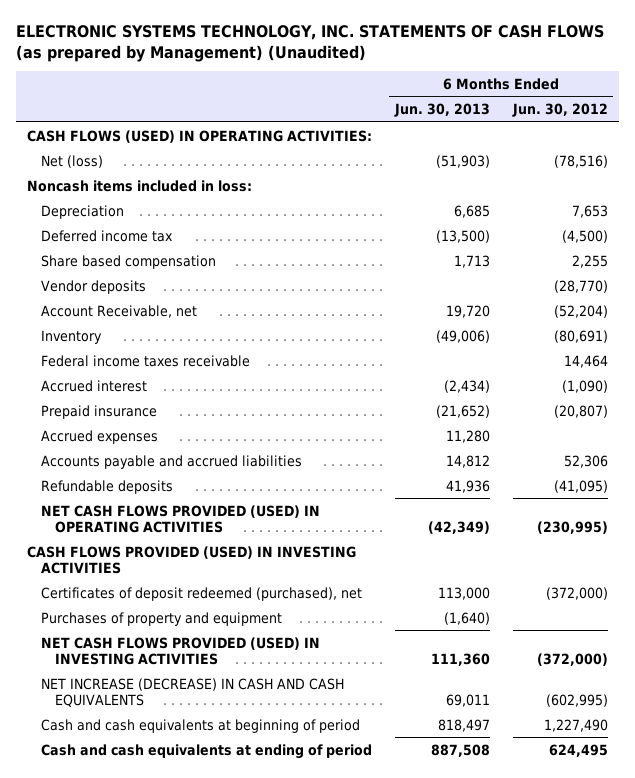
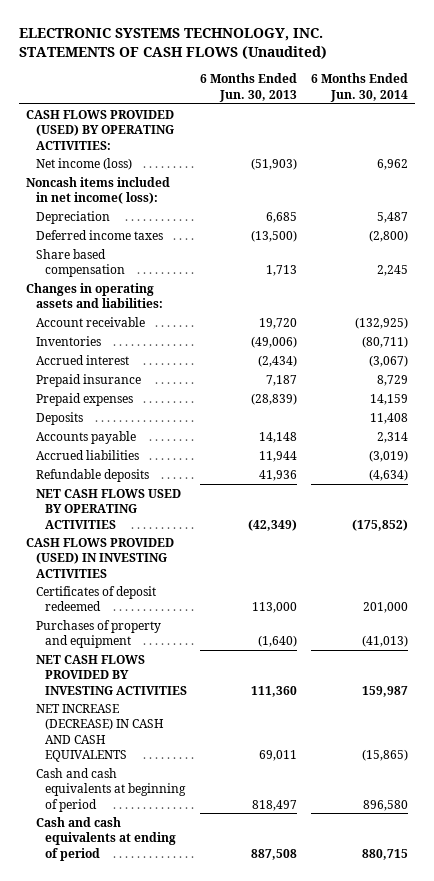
[15,24,604,62] ELECTRONIC SYSTEMS TECHNOLOGY, INC. STATEMENTS OF CASH FLOWS (as prepared by Management) (Unaudited) -> [19,28,328,60] ELECTRONIC SYSTEMS TECHNOLOGY, INC. STATEMENTS OF CASH FLOWS (Unaudited)
[511,103,608,118] Jun. 30, 2012 -> none
none -> [310,73,408,102] 6 Months Ended Jun. 30, 2014
[27,129,373,143] CASH FLOWS (USED) IN OPERATING ACTIVITIES: -> [26,109,175,150] CASH FLOWS PROVIDED (USED) BY OPERATING ACTIVITIES:
[40,154,103,168] Net (loss) -> [35,157,132,170] Net income (loss)
[27,179,253,192] Noncash items included in loss: -> [26,176,171,205] Noncash items included in net income( loss):
[40,229,173,242] Deferred income tax -> [35,229,163,240] Deferred income taxes
[40,279,146,294] Vendor deposits -> none
[40,354,250,367] Federal income taxes receivable -> none
none -> [26,282,163,309] Changes in operating assets and liabilities:
[40,304,197,318] Account Receivable, net -> [35,316,145,327] Account receivable
[40,329,102,344] Inventory -> [35,335,101,346] Inventories
[40,454,302,469] Accounts payable and accrued liabilities -> none
[435,404,490,418] (21,652) -> [266,374,298,386] 7,187
none -> [35,392,133,406] Prepaid expenses
none -> [35,411,83,425] Deposits
none -> [35,430,136,444] Accounts payable
[40,429,158,444] Accrued expenses -> [35,449,139,460] Accrued liabilities
[445,429,490,443] 11,280 -> [259,450,298,462] 11,944
[40,504,320,533] NET CASH FLOWS PROVIDED (USED) IN OPERATING ACTIVITIES -> [35,488,181,529] NET CASH FLOWS USED BY OPERATING ACTIVITIES
[40,586,362,601] Certificates of deposit redeemed (purchased), net -> [35,585,156,612] Certificates of deposit redeemed
[40,636,320,665] NET CASH FLOWS PROVIDED (USED) IN INVESTING ACTIVITIES -> [35,654,187,695] NET CASH FLOWS PROVIDED BY INVESTING ACTIVITIES

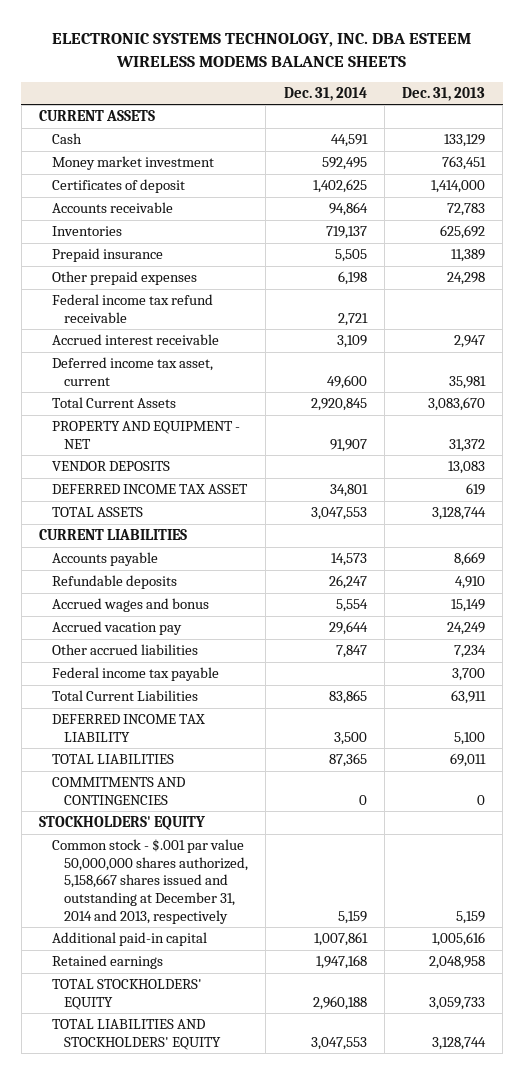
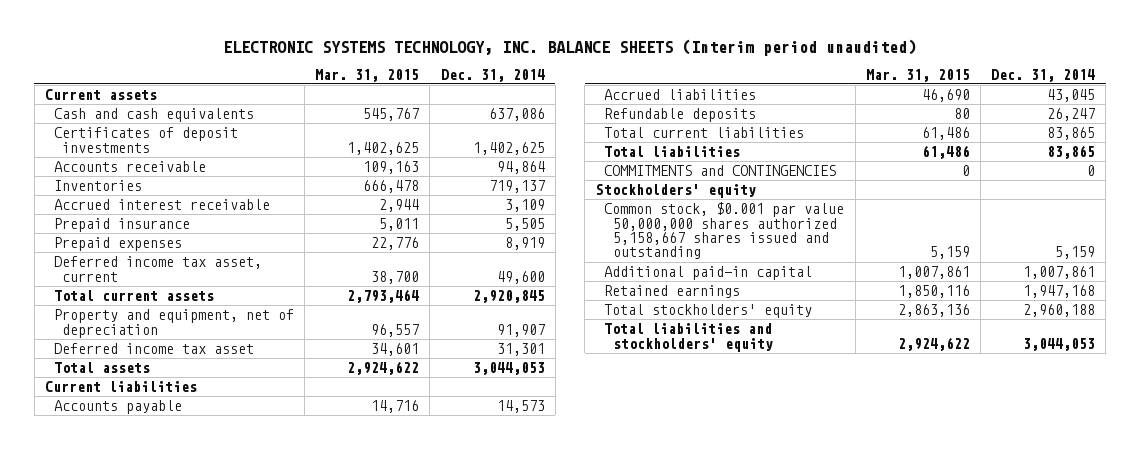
[52,33,472,68] ELECTRONIC SYSTEMS TECHNOLOGY, INC. DBA ESTEEM WIRELESS MODEMS BALANCE SHEETS -> [223,38,917,56] ELECTRONIC SYSTEMS TECHNOLOGY, INC. BALANCE SHEETS (Interim period unaudited)
[402,87,486,102] Dec. 31, 2013 -> none
none -> [315,68,420,82] Mar. 31, 2015
[51,133,82,145] Cash -> none
[51,156,214,171] Money market investment -> none
[39,110,156,122] CURRENT ASSETS -> [45,89,158,101] Current assets
none -> [53,108,254,123] Cash and cash equivalents
[51,179,185,194] Certificates of deposit -> [53,127,238,153] Certificates of deposit investments
[51,271,197,286] Other prepaid expenses -> none
[51,294,213,323] Federal income tax refund receivable -> none
[51,248,163,263] Prepaid insurance -> [53,218,190,233] Prepaid insurance
none -> [53,237,182,252] Prepaid expenses
[51,461,170,472] VENDOR DEPOSITS -> none
[51,397,176,409] Total Current Assets -> [53,290,214,302] Total current assets
[51,421,240,449] PROPERTY AND EQUIPMENT - NET -> [53,309,294,338] Property and equipment, net of depreciation
[51,484,248,495] DEFERRED INCOME TAX ASSET -> [53,343,254,355] Deferred income tax asset
[329,484,368,498] 34,801 -> [496,343,545,357] 31,301
[51,507,143,518] TOTAL ASSETS -> [53,362,150,374] Total assets
[310,507,367,521] 3,047,553 -> [472,362,545,376] 3,044,053
[39,529,188,541] CURRENT LIABILITIES -> [45,381,198,393] Current liabilities
none -> [604,89,757,101] Accrued liabilities
[51,598,209,613] Accrued wages and bonus -> none
[51,621,182,636] Accrued vacation pay -> none
[51,644,198,656] Other accrued liabilities -> none
[51,667,219,682] Federal income tax payable -> none
[51,714,205,742] DEFERRED INCOME TAX LIABILITY -> none
[51,690,198,702] Total Current Liabilities -> [604,127,805,139] Total current liabilities
[51,754,174,765] TOTAL LIABILITIES -> [604,146,741,158] Total liabilities
[328,753,367,768] 87,365 -> [1047,145,1096,160] 83,865
[51,777,185,805] COMMITMENTS AND CONTINGENCIES -> [604,165,837,177] COMMITMENTS and CONTINGENCIES
[39,816,206,831] STOCKHOLDERS' EQUITY -> [595,184,756,199] Stockholders' equity
[51,839,249,924] Common stock - $.001 par value 50,000,000 shares authorized, 5,158,667 shares issued and outstanding at December 31, 2014 and 2013, respectively -> [604,202,845,260] Common stock, $0.001 par value 50,000,000 shares authorized 5,158,667 shares issued and outstanding
[51,979,202,1010] TOTAL STOCKHOLDERS' EQUITY -> [604,304,813,319] Total stockholders' equity
[51,1019,222,1050] TOTAL LIABILITIES AND STOCKHOLDERS' EQUITY -> [604,323,773,352] Total liabilities and stockholders' equity
[310,1036,367,1050] 3,047,553 -> [1023,337,1096,351] 3,044,053

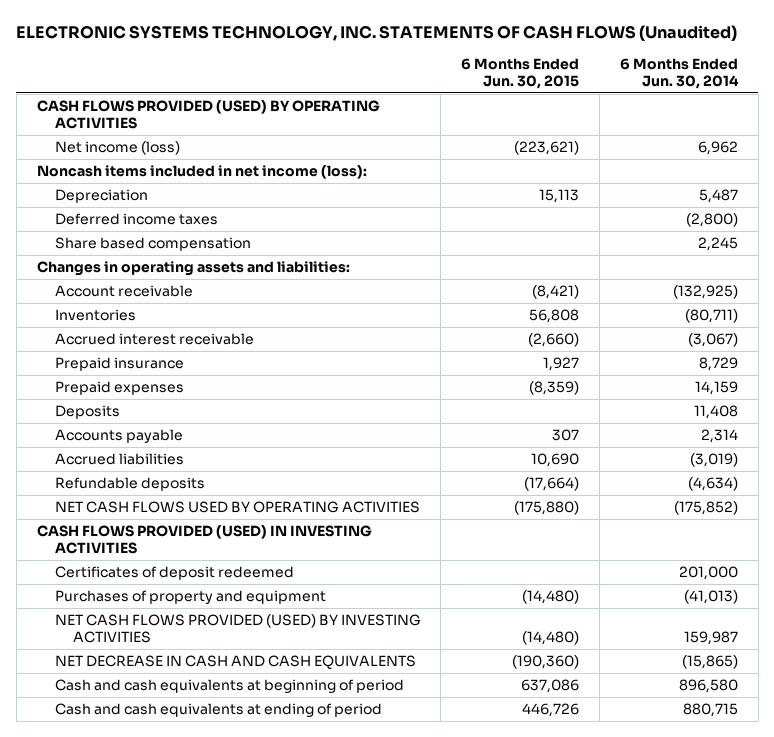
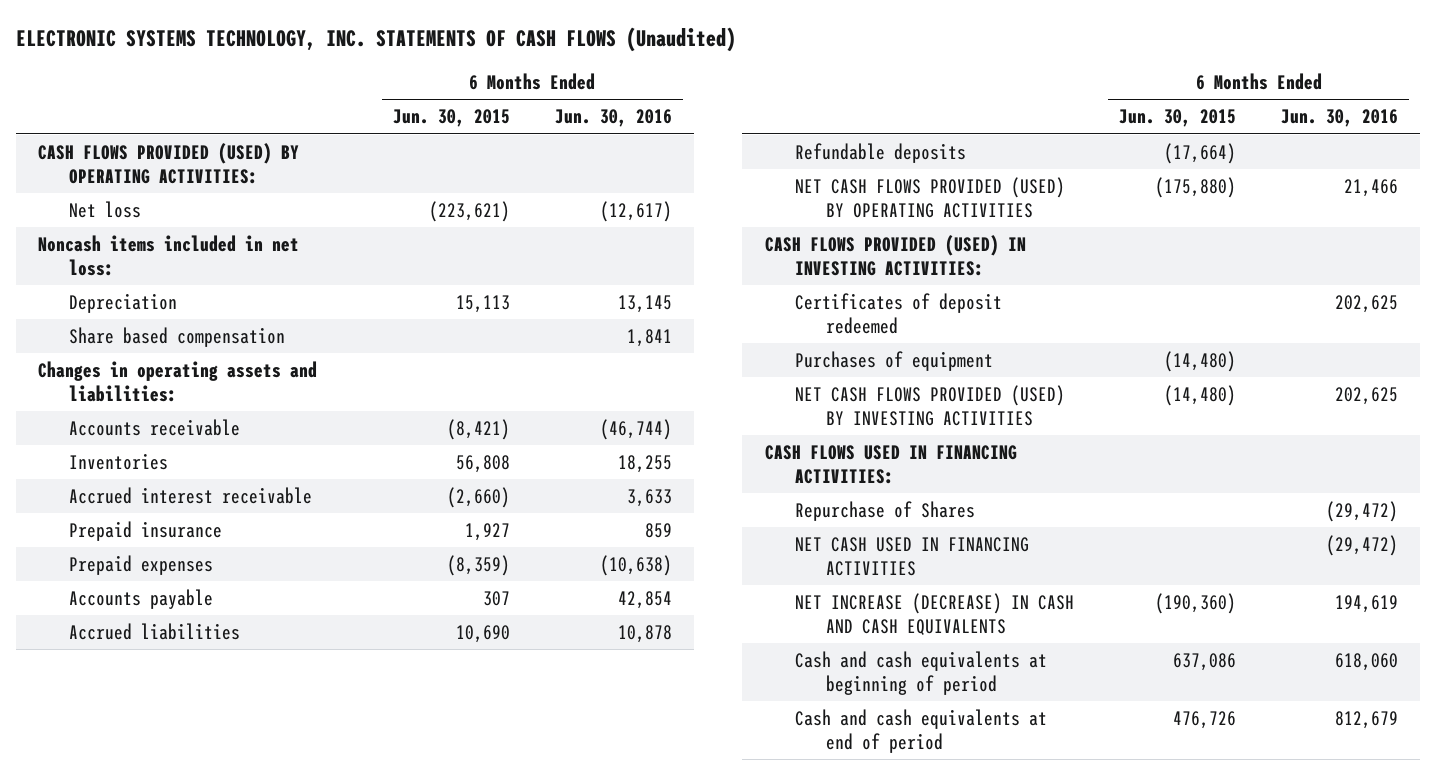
[619,58,739,89] 6 Months Ended Jun. 30, 2014 -> none
none -> [554,109,672,128] Jun. 30, 2016
[36,100,380,129] CASH FLOWS PROVIDED (USED) BY OPERATING ACTIVITIES -> [38,142,300,184] CASH FLOWS PROVIDED (USED) BY OPERATING ACTIVITIES:
[54,141,180,156] Net income (loss) -> [69,200,142,218] Net loss
[36,165,367,180] Noncash items included in net income (loss): -> [38,234,300,276] Noncash items included in net loss:
[54,213,218,226] Deferred income taxes -> none
[54,285,193,298] Account receivable -> [69,418,241,436] Accounts receivable
[54,405,120,420] Deposits -> none
[54,501,420,514] NET CASH FLOWS USED BY OPERATING ACTIVITIES -> [795,176,1066,218] NET CASH FLOWS PROVIDED (USED) BY OPERATING ACTIVITIES
[36,525,372,554] CASH FLOWS PROVIDED (USED) IN INVESTING ACTIVITIES -> [764,234,1026,276] CASH FLOWS PROVIDED (USED) IN INVESTING ACTIVITIES:
[54,590,326,605] Purchases of property and equipment -> [795,350,994,371] Purchases of equipment
none -> [764,444,1017,484] CASH FLOWS USED IN FINANCING ACTIVITIES:
none -> [795,500,976,521] Repurchase of Shares
none -> [795,536,1030,576] NET CASH USED IN FINANCING ACTIVITIES
[54,655,416,670] NET DECREASE IN CASH AND CASH EQUIVALENTS -> [795,592,1075,636] NET INCREASE (DECREASE) IN CASH AND CASH EQUIVALENTS
[54,703,382,718] Cash and cash equivalents at ending of period -> [795,708,1048,753] Cash and cash equivalents at end of period
[522,703,580,718] 446,726 -> [1173,710,1237,729] 476,726

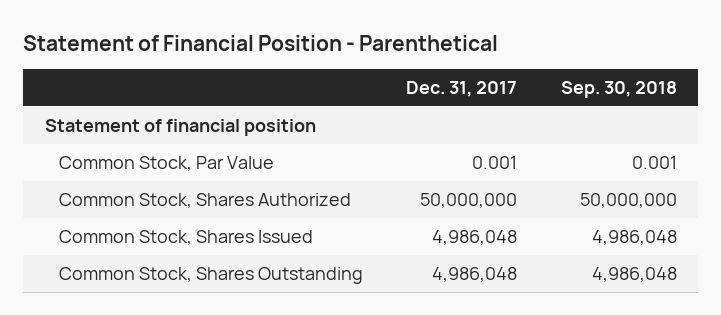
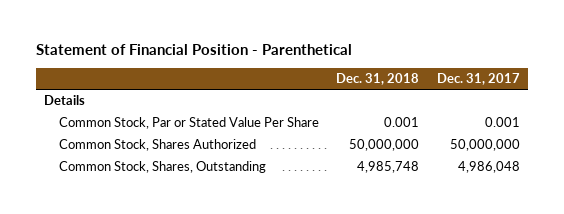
[560,81,677,99] Sep. 30, 2018 -> none
none -> [336,73,420,86] Dec. 31, 2018
[44,119,316,137] Statement of financial position -> none
none -> [44,95,86,106] Details
[58,156,274,172] Common Stock, Par Value -> [58,117,319,130] Common Stock, Par or Stated Value Per Share
[58,230,313,246] Common Stock, Shares Issued -> none
[58,267,363,285] Common Stock, Shares Outstanding -> [58,161,266,174] Common Stock, Shares, Outstanding

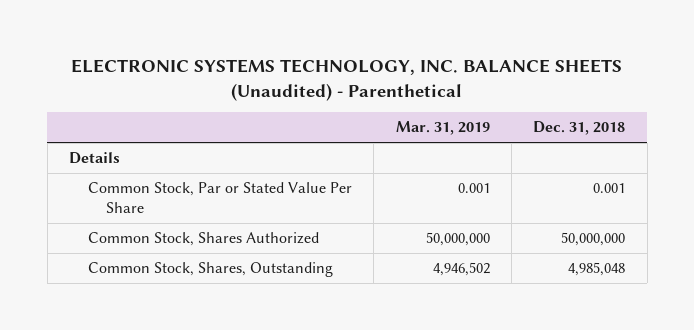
[35,44,352,56] Statement of Financial Position - Parenthetical -> [71,58,623,101] ELECTRONIC SYSTEMS TECHNOLOGY, INC. BALANCE SHEETS (Unaudited) - Parenthetical
[436,73,520,86] Dec. 31, 2017 -> none
none -> [395,121,490,136] Mar. 31, 2019
[357,161,420,174] 4,985,748 -> [568,262,626,277] 4,985,048

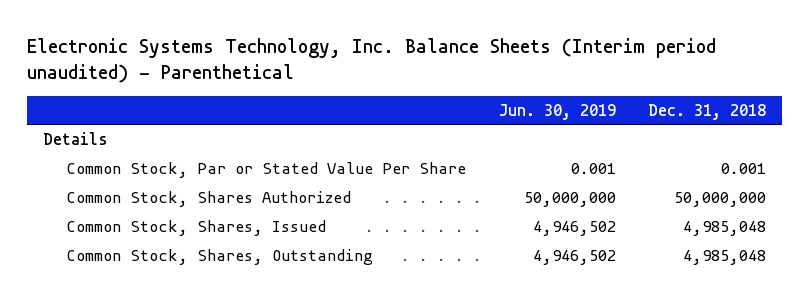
[71,58,623,101] ELECTRONIC SYSTEMS TECHNOLOGY, INC. BALANCE SHEETS (Unaudited) - Parenthetical -> [26,37,716,83] Electronic Systems Technology, Inc. Balance Sheets (Interim period unaudited) - Parenthetical
[395,121,490,136] Mar. 31, 2019 -> none
none -> [498,103,616,120] Jun. 30, 2019
none -> [66,220,327,237] Common Stock, Shares, Issued

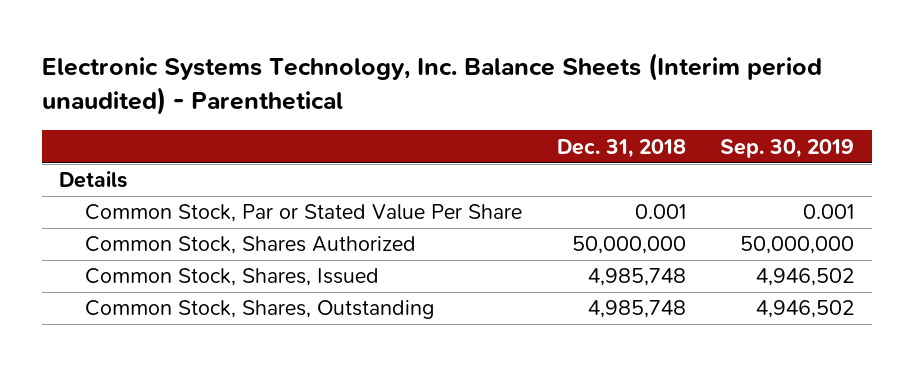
[498,103,616,120] Jun. 30, 2019 -> none
none -> [720,138,855,158] Sep. 30, 2019
[683,221,767,237] 4,985,048 -> [587,268,686,287] 4,985,748
[683,250,767,266] 4,985,048 -> [587,300,686,319] 4,985,748

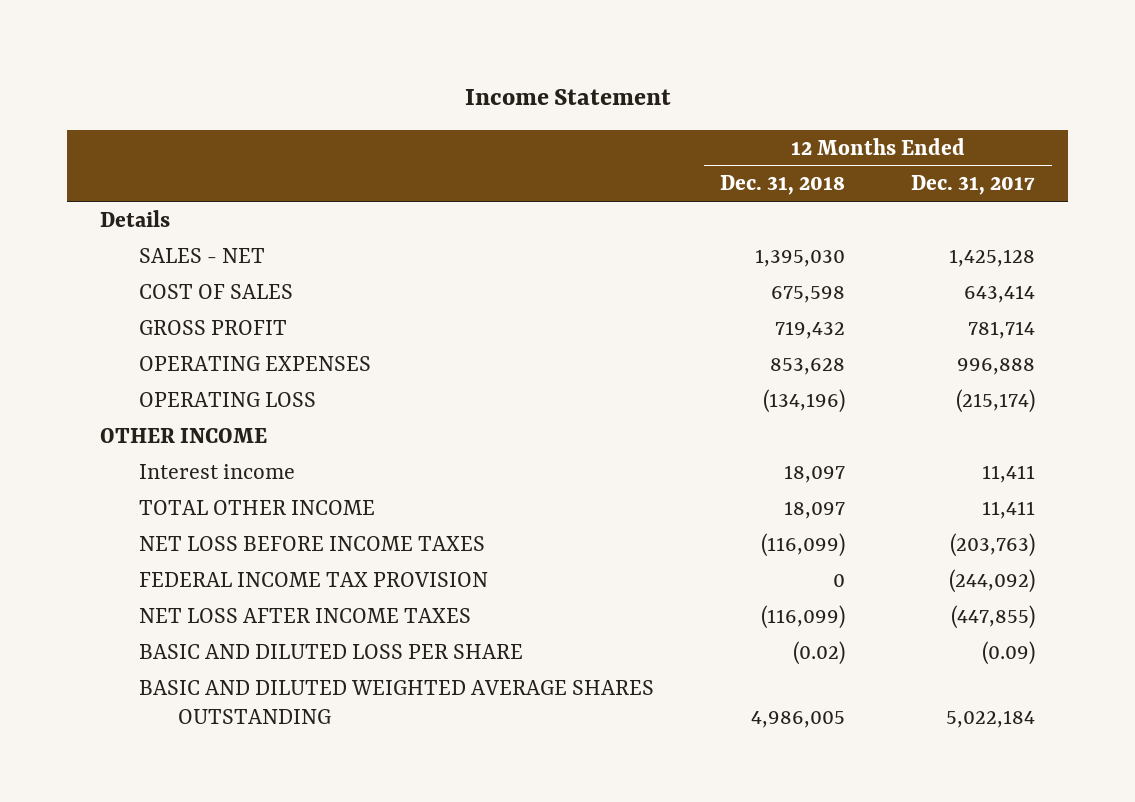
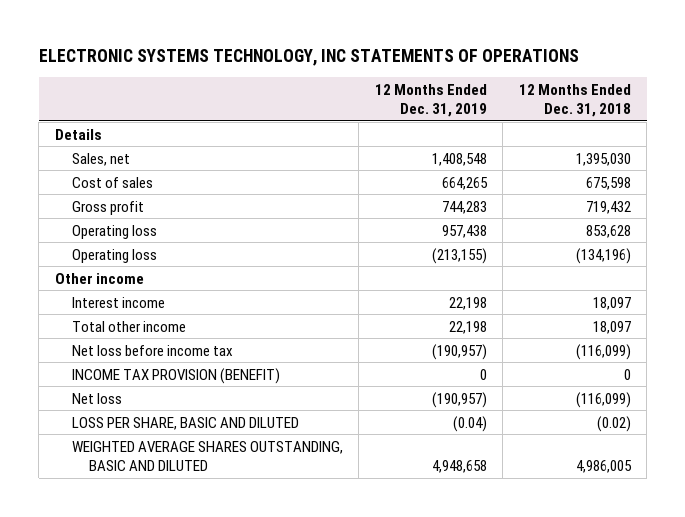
[464,89,671,106] Income Statement -> [38,49,579,67] ELECTRONIC SYSTEMS TECHNOLOGY, INC STATEMENTS OF OPERATIONS
[911,175,1036,196] Dec. 31, 2017 -> none
none -> [374,83,487,118] 12 Months Ended Dec. 31, 2019
[138,247,265,263] SALES - NET -> [71,152,130,166] Sales, net
[138,283,293,299] COST OF SALES -> [71,176,153,188] Cost of sales
[138,319,287,335] GROSS PROFIT -> [71,200,144,215] Gross profit
[138,355,371,371] OPERATING EXPENSES -> [71,224,157,239] Operating loss
[138,391,316,407] OPERATING LOSS -> [71,248,157,263] Operating loss
[100,427,268,443] OTHER INCOME -> [54,272,144,284] Other income
[138,499,375,515] TOTAL OTHER INCOME -> [71,320,186,332] Total other income
[138,535,485,551] NET LOSS BEFORE INCOME TAXES -> [71,344,233,356] Net loss before income tax
[138,571,488,587] FEDERAL INCOME TAX PROVISION -> [71,367,280,384] INCOME TAX PROVISION (BENEFIT)
[138,607,471,623] NET LOSS AFTER INCOME TAXES -> [71,392,122,404] Net loss
[138,643,523,659] BASIC AND DILUTED LOSS PER SHARE -> [71,416,299,430] LOSS PER SHARE, BASIC AND DILUTED
[138,679,654,725] BASIC AND DILUTED WEIGHTED AVERAGE SHARES OUTSTANDING -> [71,440,343,471] WEIGHTED AVERAGE SHARES OUTSTANDING, BASIC AND DILUTED

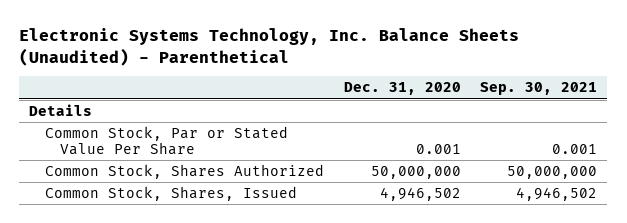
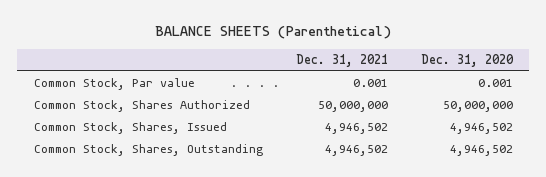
[19,27,520,66] Electronic Systems Technology, Inc. Balance Sheets (Unaudited) - Parenthetical -> [155,26,392,40] BALANCE SHEETS (Parenthetical)
[480,82,598,96] Sep. 30, 2021 -> none
none -> [295,53,388,67] Dec. 31, 2021
[29,103,93,116] Details -> none
[44,125,288,156] Common Stock, Par or Stated Value Per Share -> [33,78,195,91] Common Stock, Par value
none -> [33,144,263,157] Common Stock, Shares, Outstanding

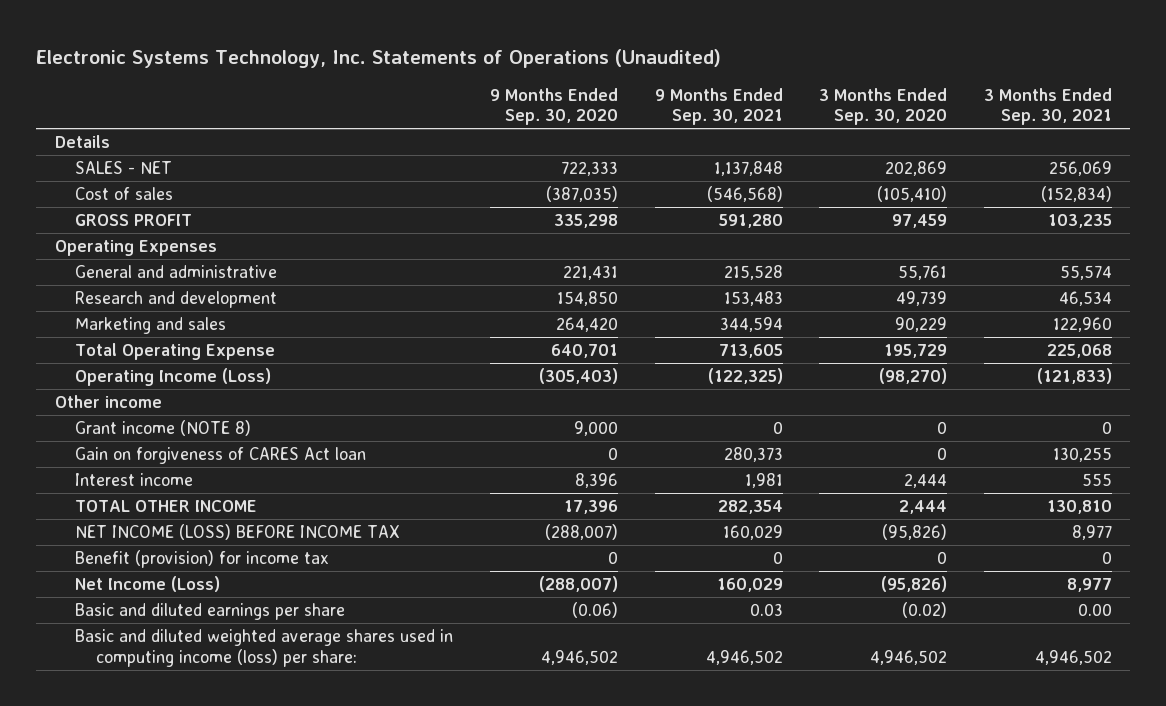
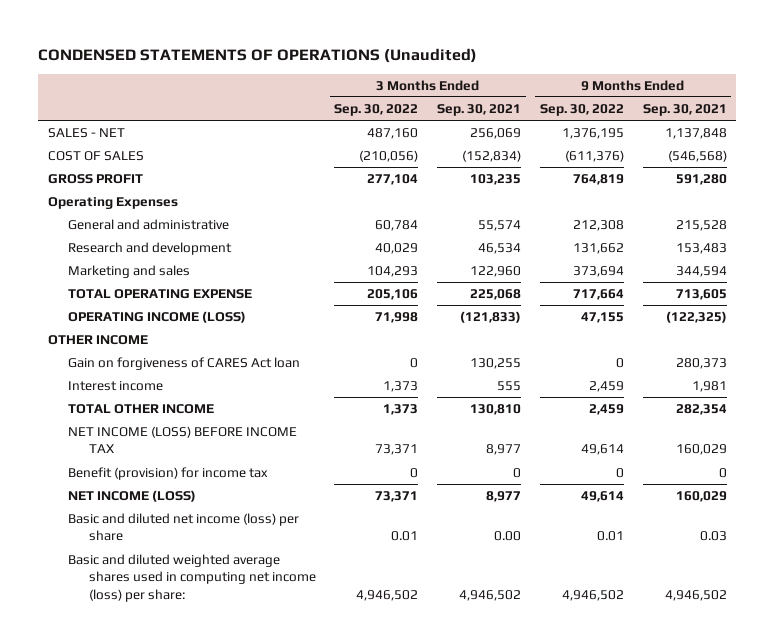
[36,48,722,68] Electronic Systems Technology, Inc. Statements of Operations (Unaudited) -> [38,47,478,63] CONDENSED STATEMENTS OF OPERATIONS (Unaudited)
[490,87,619,126] 9 Months Ended Sep. 30, 2020 -> none
[819,87,948,126] 3 Months Ended Sep. 30, 2020 -> none
none -> [334,104,419,117] Sep. 30, 2022
none -> [539,104,624,117] Sep. 30, 2022
[54,135,110,149] Details -> none
[75,187,174,201] Cost of sales -> [47,151,144,162] COST OF SALES
[75,420,252,437] Grant income (NOTE 8) -> none
[75,343,276,361] Total Operating Expense -> [68,289,253,300] TOTAL OPERATING EXPENSE
[75,368,272,387] Operating Income (Loss) -> [68,311,247,324] OPERATING INCOME (LOSS)
[54,395,162,409] Other income -> [47,335,148,346] OTHER INCOME
[75,576,221,593] Net Income (Loss) -> [68,490,197,503] NET INCOME (LOSS)
[75,603,346,621] Basic and diluted earnings per share -> [68,513,300,542] Basic and diluted net income (loss) per share
[75,629,454,667] Basic and diluted weighted average shares used in computing income (loss) per share: -> [68,554,316,602] Basic and diluted weighted average shares used in computing net income (loss) per share:

